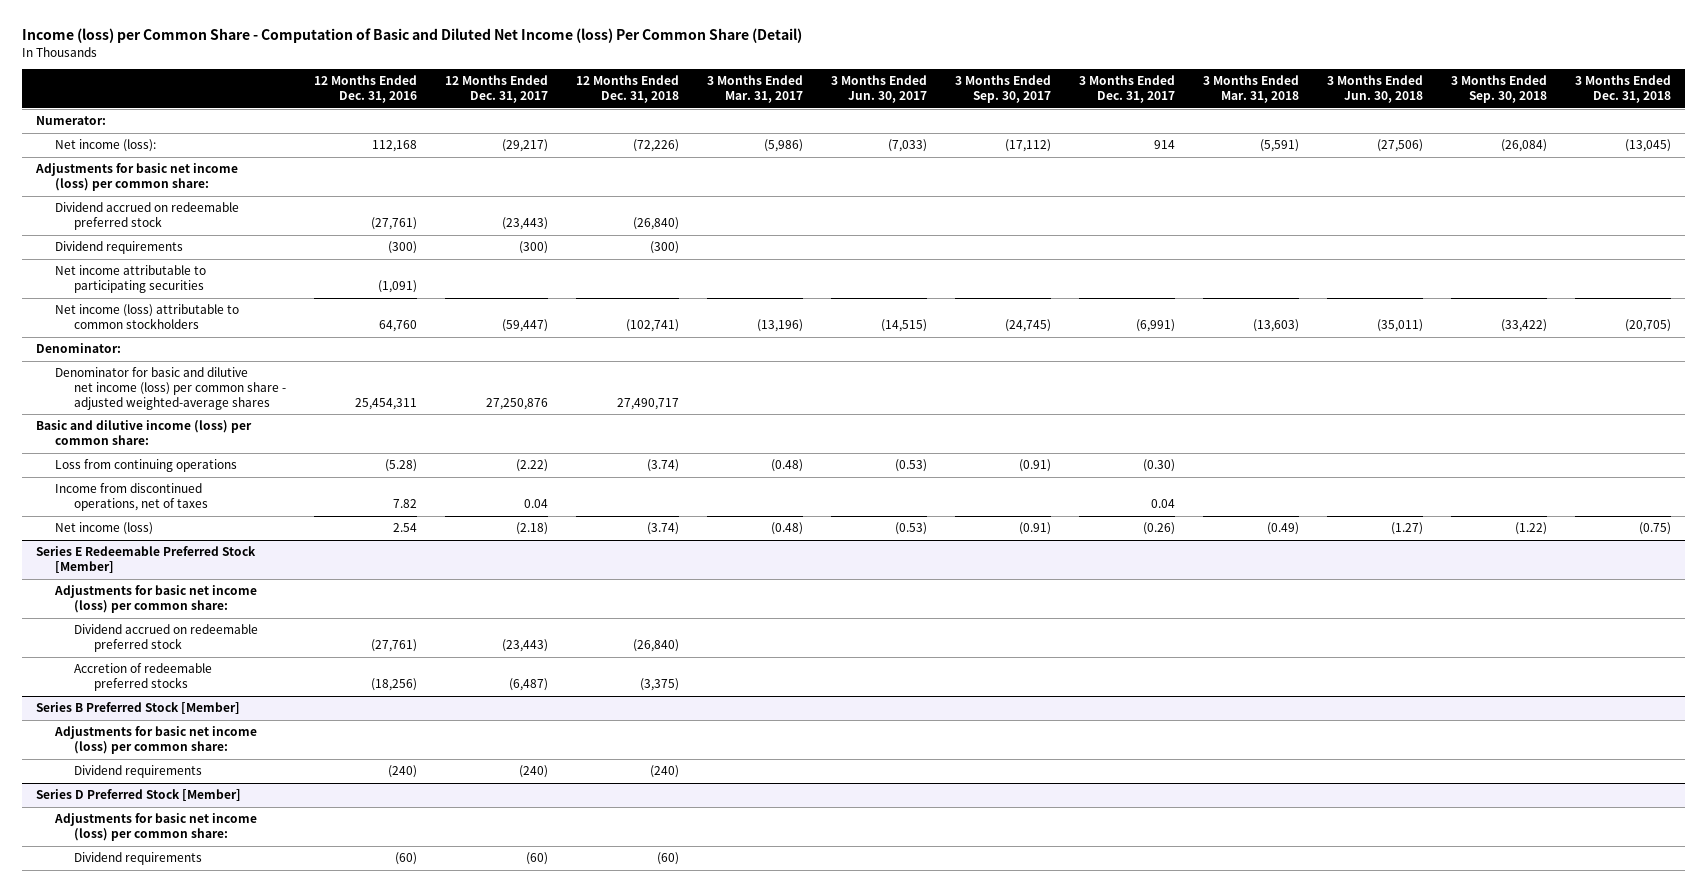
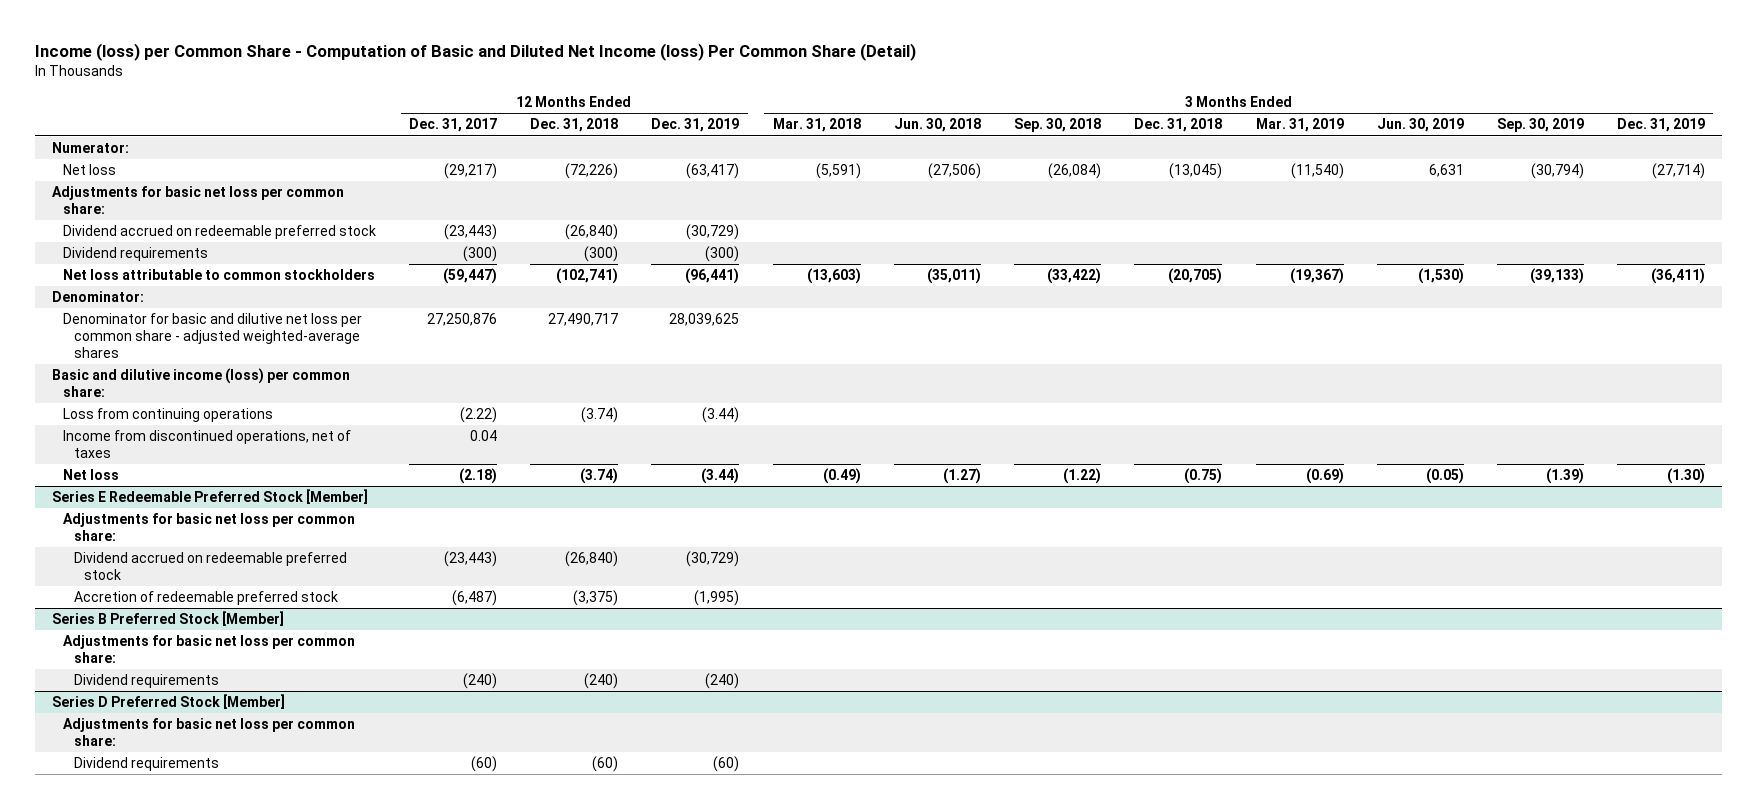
[314,75,418,104] 12 Months Ended Dec. 31, 2016 -> none
[707,75,804,104] 3 Months Ended Mar. 31, 2017 -> none
[831,75,928,104] 3 Months Ended Jun. 30, 2017 -> none
[955,75,1052,104] 3 Months Ended Sep. 30, 2017 -> none
[1079,75,1176,104] 3 Months Ended Dec. 31, 2017 -> none
none -> [651,118,740,133] Dec. 31, 2019
none -> [1255,118,1344,133] Mar. 31, 2019
none -> [1376,118,1464,133] Jun. 30, 2019
none -> [1496,118,1584,133] Sep. 30, 2019
none -> [1617,118,1706,133] Dec. 31, 2019
[54,139,156,153] Net income (loss): -> [62,164,116,176] Net loss
[34,163,238,192] Adjustments for basic net income (loss) per common share: -> [52,186,345,215] Adjustments for basic net loss per common share:
[54,265,206,294] Net income attributable to participating securities -> none
[54,304,239,330] Net income (loss) attributable to common stockholders -> [62,269,375,281] Net loss attributable to common stockholders
[54,367,287,410] Denominator for basic and dilutive net income (loss) per common share - adjusted weighted-average shares -> [62,313,362,358] Denominator for basic and dilutive net loss per common share - adjusted weighted-average shares
[54,522,153,536] Net income (loss) -> [62,469,119,481] Net loss
[53,585,257,614] Adjustments for basic net income (loss) per common share: -> [62,513,355,542] Adjustments for basic net loss per common share:
[74,663,213,692] Accretion of redeemable preferred stocks -> [73,591,338,606] Accretion of redeemable preferred stock
[53,726,257,755] Adjustments for basic net income (loss) per common share: -> [62,635,355,664] Adjustments for basic net loss per common share:
[53,813,257,842] Adjustments for basic net income (loss) per common share: -> [62,718,355,747] Adjustments for basic net loss per common share:

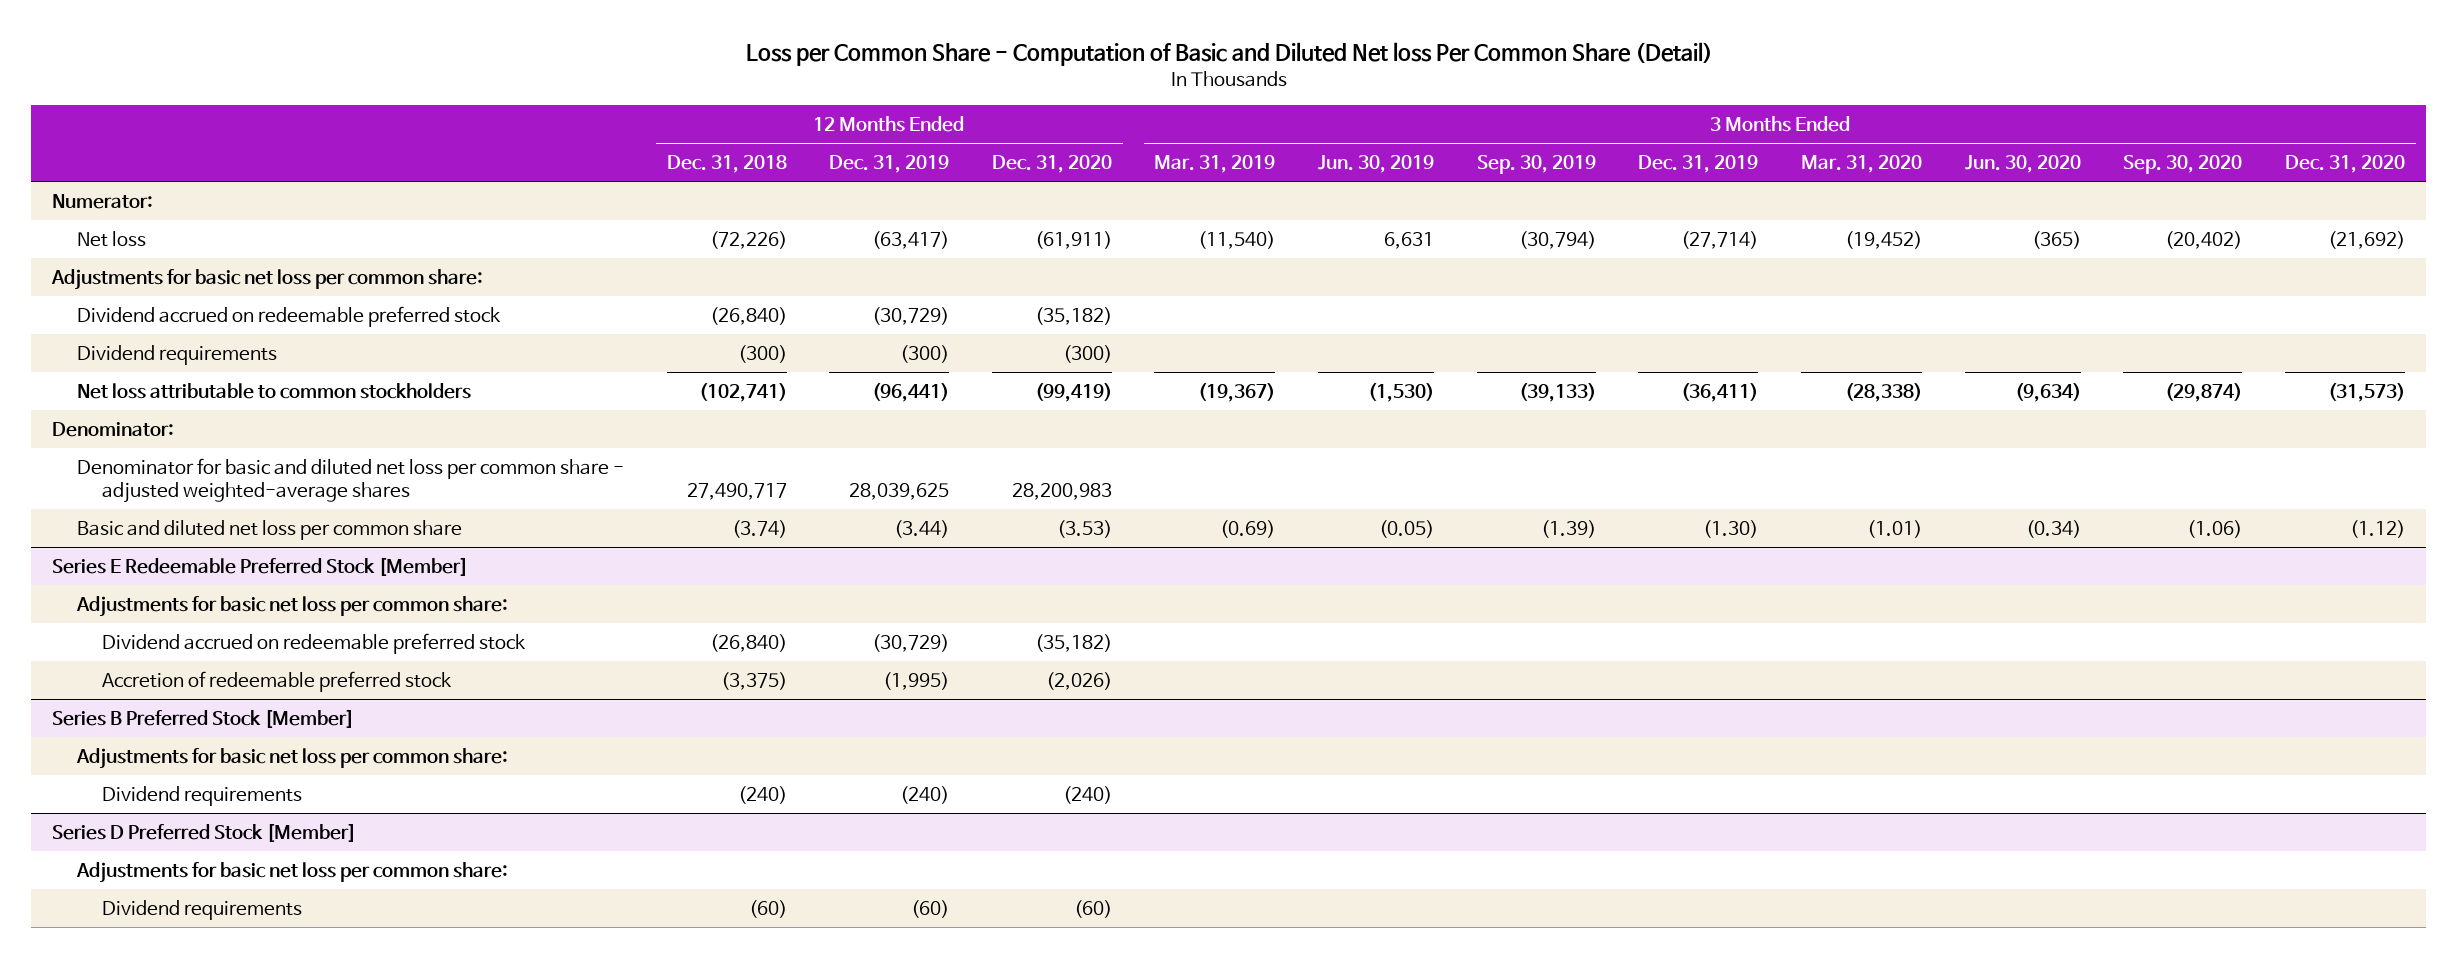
[35,43,917,62] Income (loss) per Common Share - Computation of Basic and Diluted Net Income (loss) Per Common Share (Detail) -> [745,42,1713,67] Loss per Common Share - Computation of Basic and Diluted Net loss Per Common Share (Detail)
[409,118,498,133] Dec. 31, 2017 -> none
[772,118,861,133] Mar. 31, 2018 -> none
[893,118,981,133] Jun. 30, 2018 -> none
[1014,118,1102,133] Sep. 30, 2018 -> none
[1134,118,1223,133] Dec. 31, 2018 -> none
none -> [991,155,1112,174] Dec. 31, 2020
none -> [1801,155,1923,174] Mar. 31, 2020
none -> [1964,155,2081,174] Jun. 30, 2020
none -> [2123,155,2243,175] Sep. 30, 2020
none -> [2285,155,2406,174] Dec. 31, 2020
[52,368,351,398] Basic and dilutive income (loss) per common share: -> none
[62,408,273,423] Loss from continuing operations -> none
[62,430,351,459] Income from discontinued operations, net of taxes -> none
[62,313,362,358] Denominator for basic and dilutive net loss per common share - adjusted weighted-average shares -> [76,457,624,503] Denominator for basic and diluted net loss per common share - adjusted weighted-average shares
[62,469,119,481] Net loss -> [76,519,462,540] Basic and diluted net loss per common share

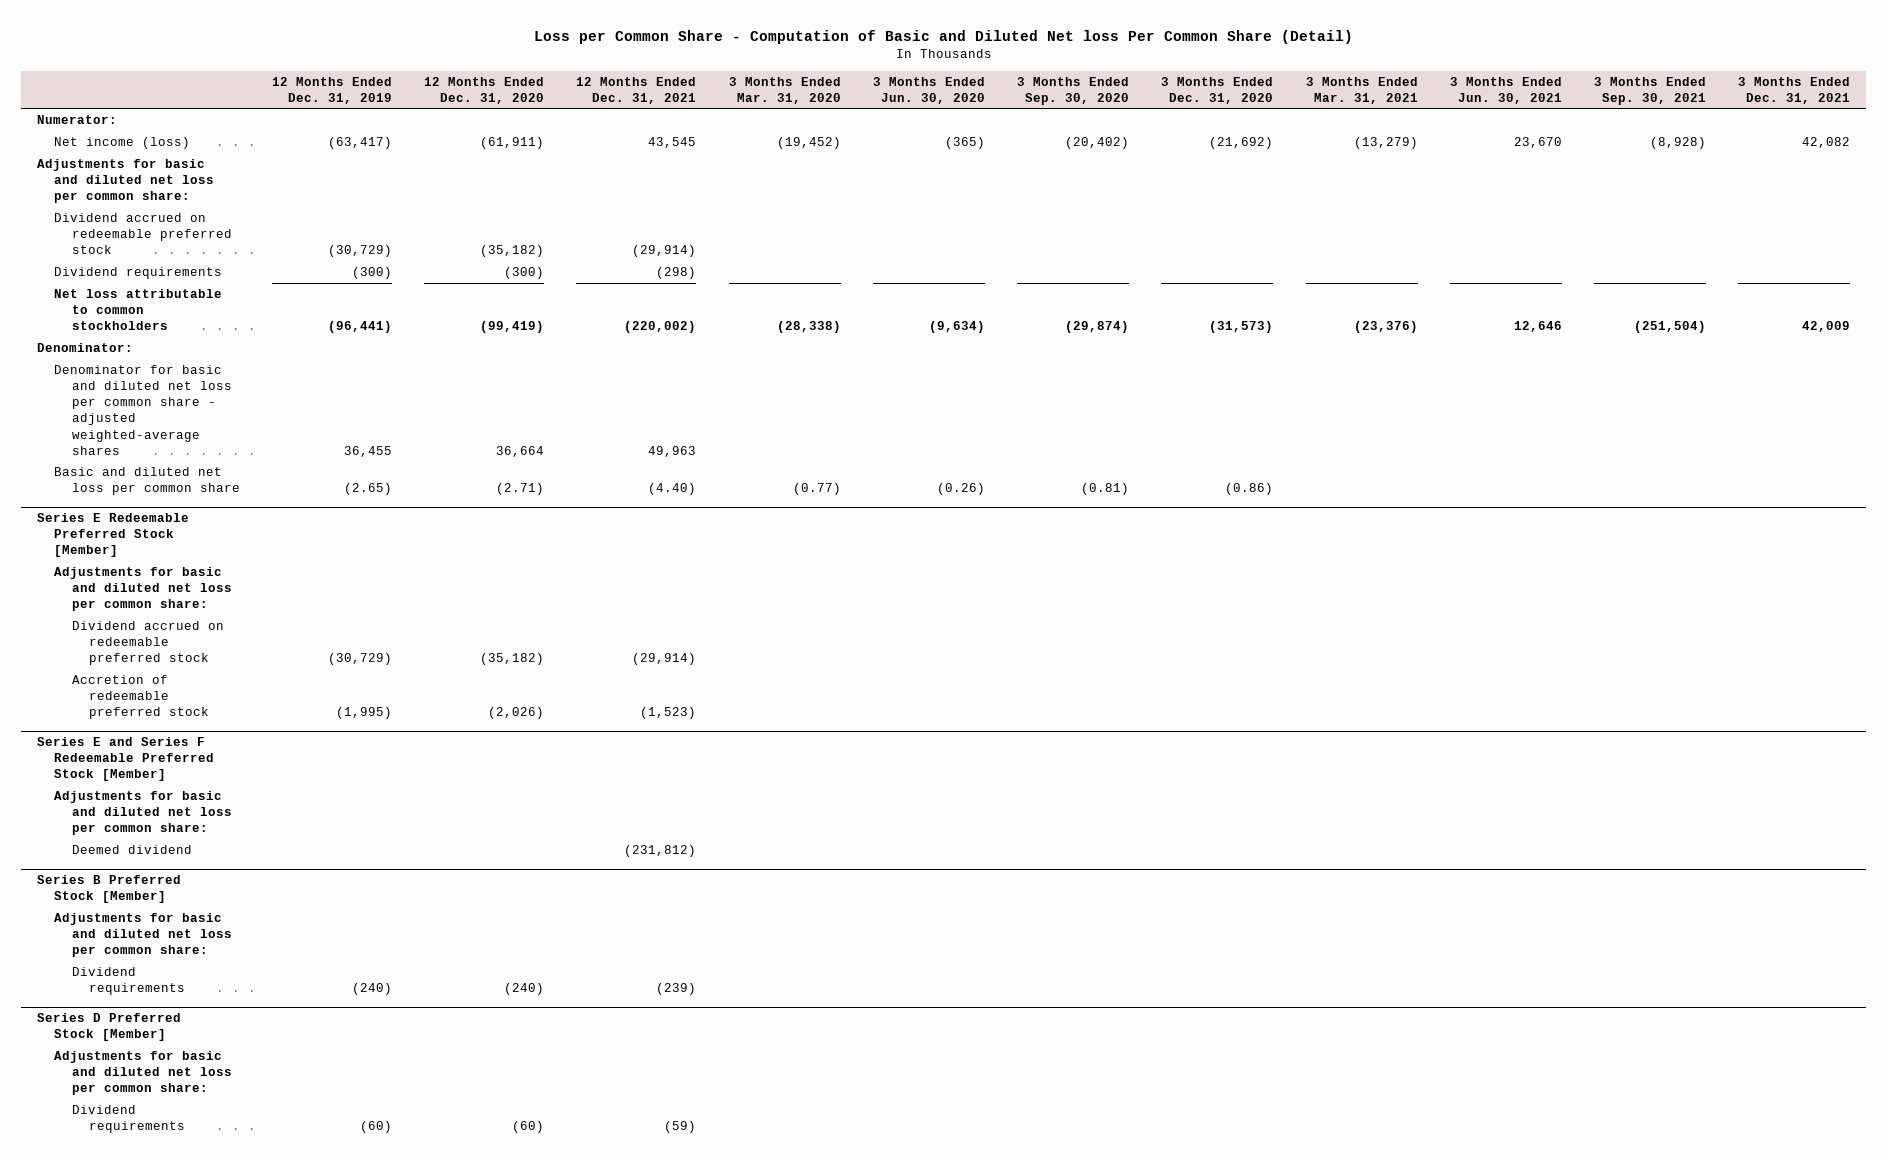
[666,155,787,174] Dec. 31, 2018 -> none
[1154,155,1276,174] Mar. 31, 2019 -> none
[1318,155,1435,174] Jun. 30, 2019 -> none
[1476,155,1596,175] Sep. 30, 2019 -> none
[1638,155,1759,174] Dec. 31, 2019 -> none
none -> [576,76,697,104] 12 Months Ended Dec. 31, 2021
none -> [1305,76,1418,104] 3 Months Ended Mar. 31, 2021
none -> [1449,76,1562,104] 3 Months Ended Jun. 30, 2021
none -> [1594,76,1707,105] 3 Months Ended Sep. 30, 2021
none -> [1738,76,1851,104] 3 Months Ended Dec. 31, 2021
[76,230,146,247] Net loss -> [54,137,191,150] Net income (loss)
[51,268,484,290] Adjustments for basic net loss per common share: -> [37,159,215,204] Adjustments for basic and diluted net loss per common share:
[849,482,950,500] 28,039,625 -> [343,445,392,457] 36,455
[1011,482,1112,500] 28,200,983 -> [496,445,545,457] 36,664
[894,519,950,538] (3.44) -> [343,483,392,496] (2.65)
[1056,519,1112,538] (3.53) -> [496,483,545,496] (2.71)
[1867,519,1923,538] (1.01) -> [792,483,841,496] (0.77)
[2025,519,2081,538] (0.34) -> [936,483,985,496] (0.26)
[2187,519,2243,538] (1.06) -> [1081,483,1130,496] (0.81)
[2350,519,2406,538] (1.12) -> [1225,483,1274,496] (0.86)
[75,595,508,617] Adjustments for basic net loss per common share: -> [54,567,232,612] Adjustments for basic and diluted net loss per common share:
none -> [37,737,215,782] Series E and Series F Redeemable Preferred Stock [Member]
none -> [54,791,232,836] Adjustments for basic and diluted net loss per common share:
none -> [71,845,192,855] Deemed dividend
[75,747,508,769] Adjustments for basic net loss per common share: -> [54,913,232,958] Adjustments for basic and diluted net loss per common share:
[75,861,508,883] Adjustments for basic net loss per common share: -> [54,1051,232,1096] Adjustments for basic and diluted net loss per common share:

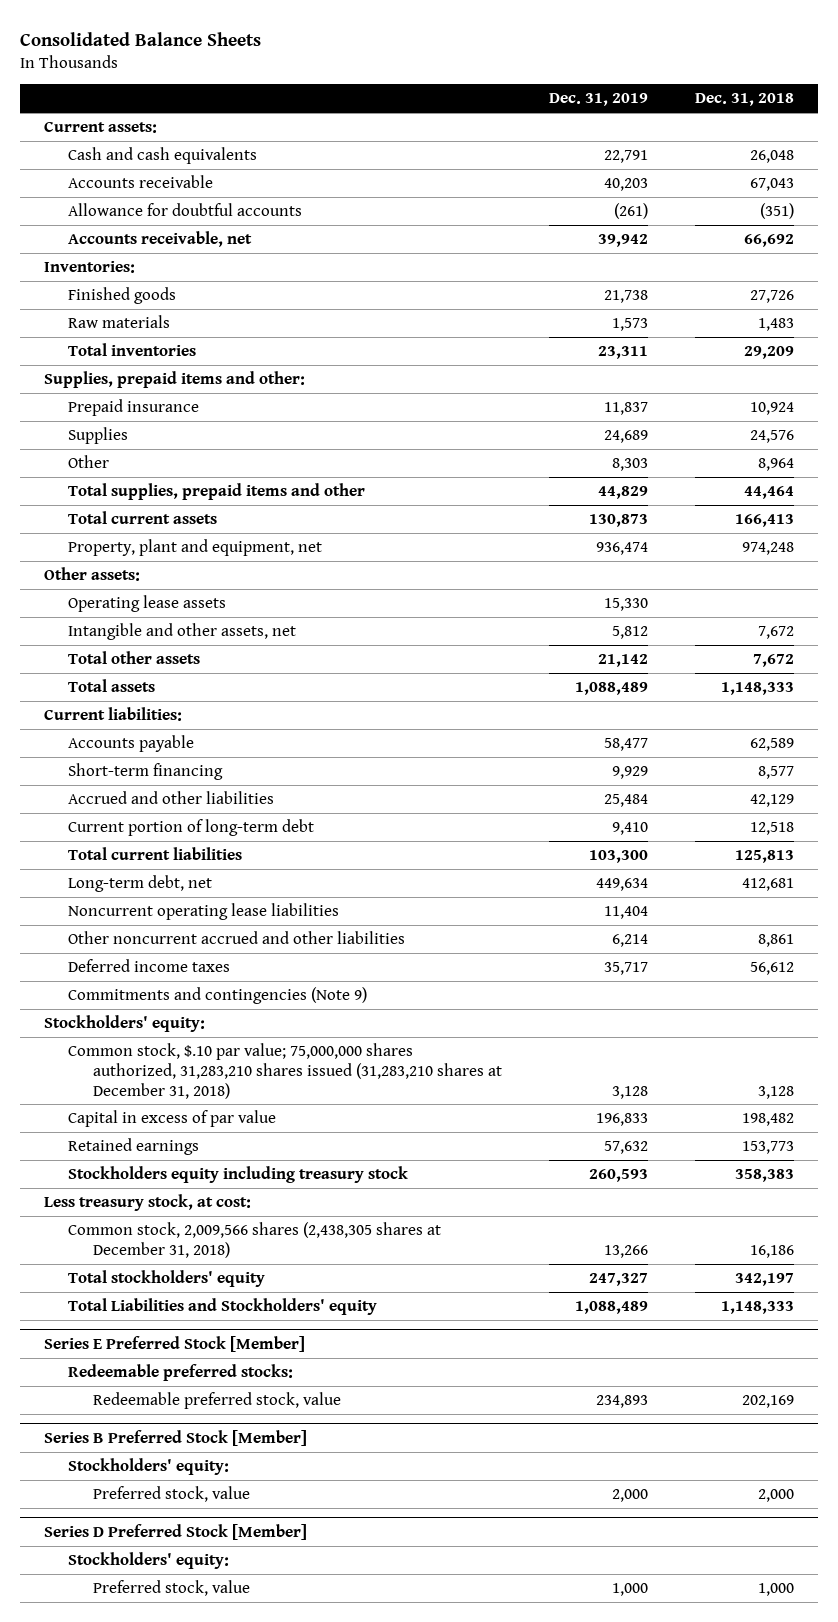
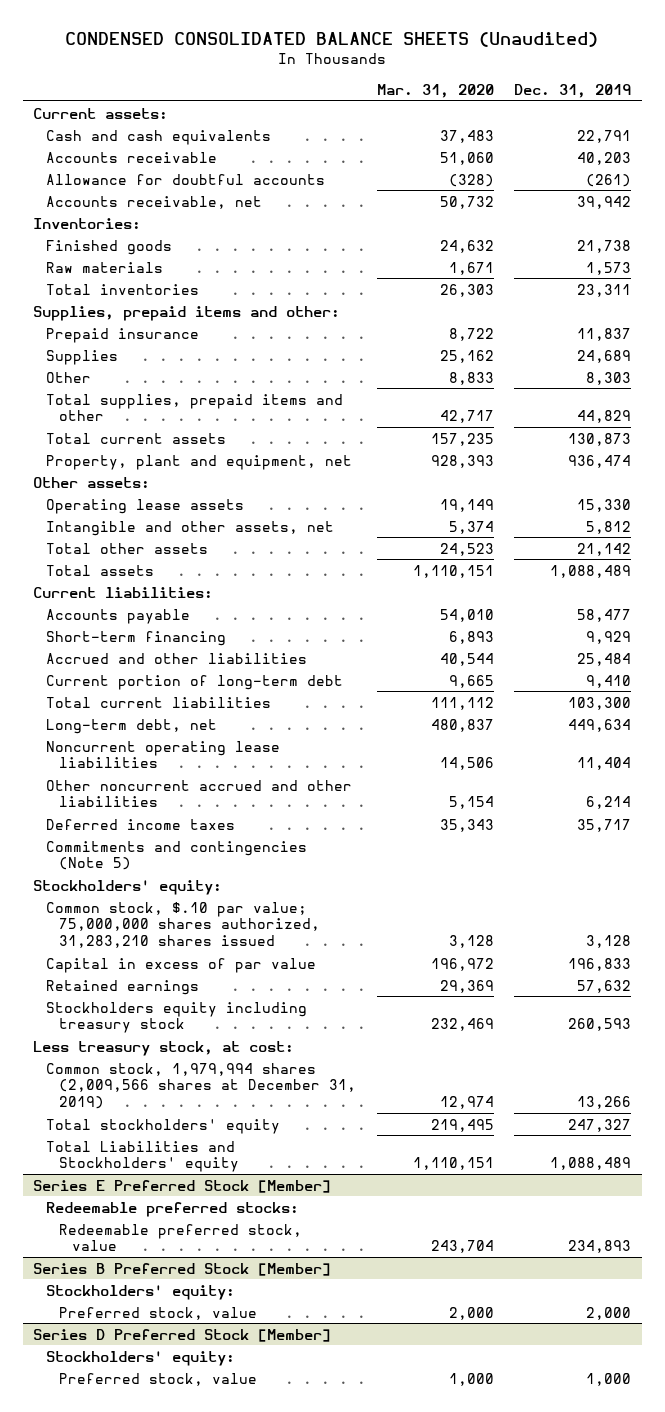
[20,31,262,46] Consolidated Balance Sheets -> [65,32,599,48] CONDENSED CONSOLIDATED BALANCE SHEETS (Unaudited)
[695,93,795,107] Dec. 31, 2018 -> none
none -> [376,84,494,99] Mar. 31, 2020
[68,986,368,1004] Commitments and contingencies (Note 9) -> [46,840,308,871] Commitments and contingencies (Note 5)
[68,1042,503,1099] Common stock, $.10 par value; 75,000,000 shares authorized, 31,283,210 shares issued (31,283,210 shares at December 31, 2018) -> [46,901,321,948] Common stock, $.10 par value; 75,000,000 shares authorized, 31,283,210 shares issued
[68,1221,442,1258] Common stock, 2,009,566 shares (2,438,305 shares at December 31, 2018) -> [46,1062,357,1109] Common stock, 1,979,994 shares (2,009,566 shares at December 31, 2019)

